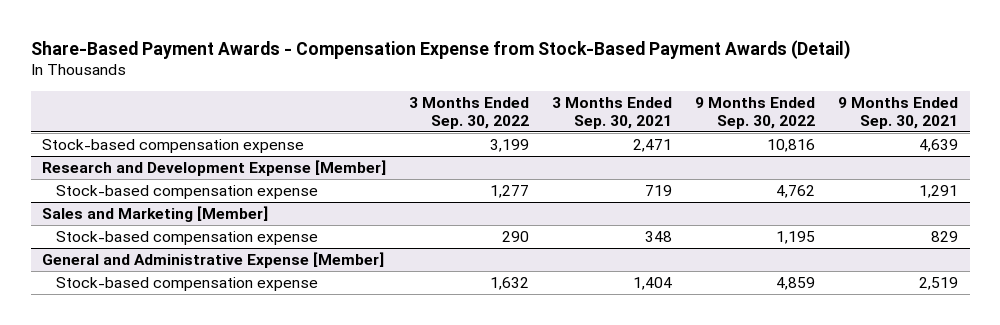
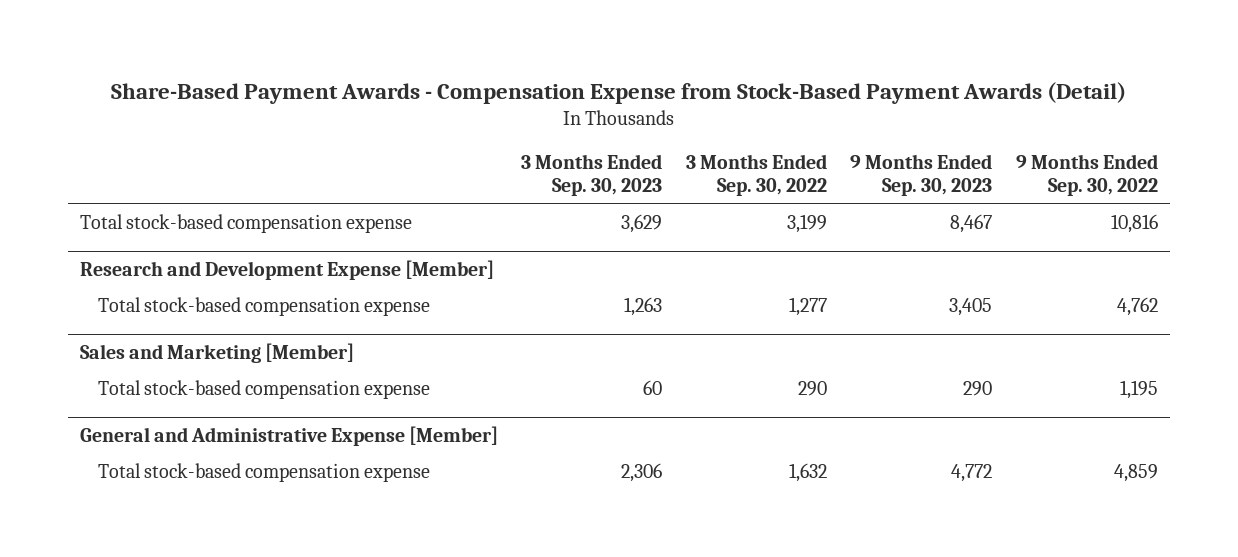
[552,96,673,129] 3 Months Ended Sep. 30, 2021 -> none
[838,96,959,129] 9 Months Ended Sep. 30, 2021 -> none
none -> [521,154,663,197] 3 Months Ended Sep. 30, 2023
none -> [850,154,993,197] 9 Months Ended Sep. 30, 2023
[42,138,305,153] Stock-based compensation expense -> [79,213,412,233] Total stock-based compensation expense
[56,184,319,199] Stock-based compensation expense -> [97,296,430,316] Total stock-based compensation expense
[56,230,319,245] Stock-based compensation expense -> [97,379,430,399] Total stock-based compensation expense
[56,276,319,291] Stock-based compensation expense -> [97,462,430,482] Total stock-based compensation expense

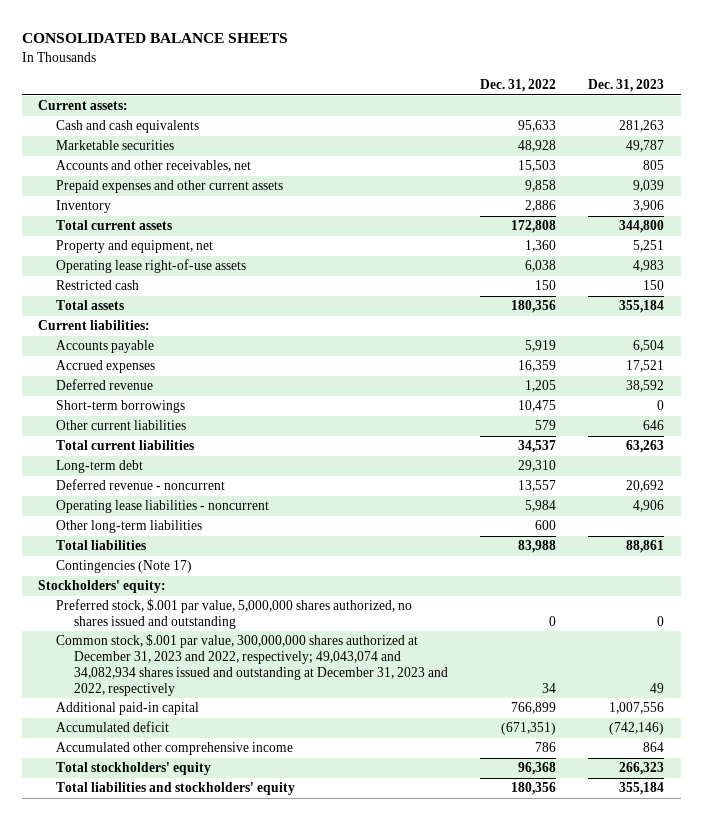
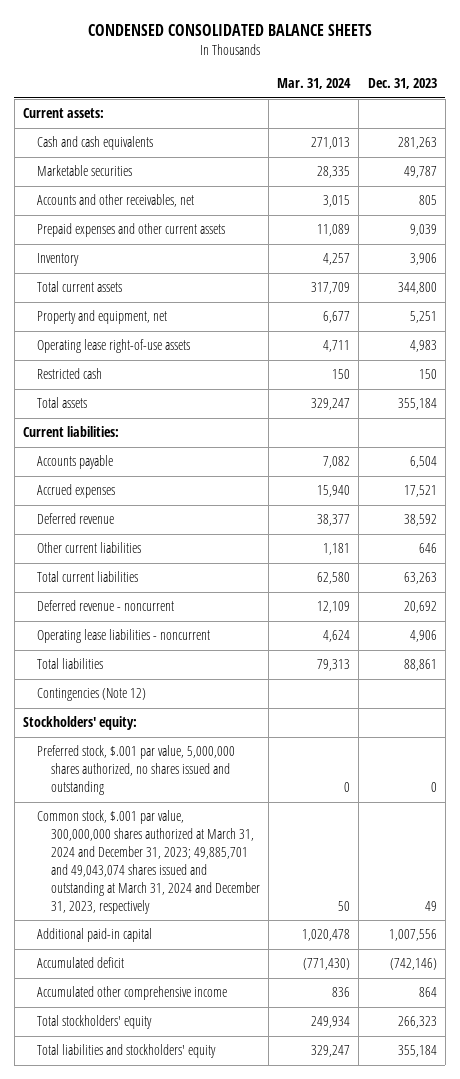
[21,33,288,44] CONSOLIDATED BALANCE SHEETS -> [87,24,372,37] CONDENSED CONSOLIDATED BALANCE SHEETS
[479,79,556,93] Dec. 31, 2022 -> none
none -> [277,78,352,90] Mar. 31, 2024
[55,400,185,414] Short-term borrowings -> none
[55,460,143,474] Long-term debt -> none
[55,520,202,534] Other long-term liabilities -> none
[55,560,192,574] Contingencies (Note 17) -> [36,688,146,702] Contingencies (Note 12)
[55,634,448,696] Common stock, $.001 par value, 300,000,000 shares authorized at December 31, 2023 and 2022, respectively; 49,043,074 and 34,082,934 shares issued and outstanding at December 31, 2023 and 2022, respectively -> [36,810,260,914] Common stock, $.001 par value, 300,000,000 shares authorized at March 31, 2024 and December 31, 2023; 49,885,701 and 49,043,074 shares issued and outstanding at March 31, 2024 and December 31, 2023, respectively

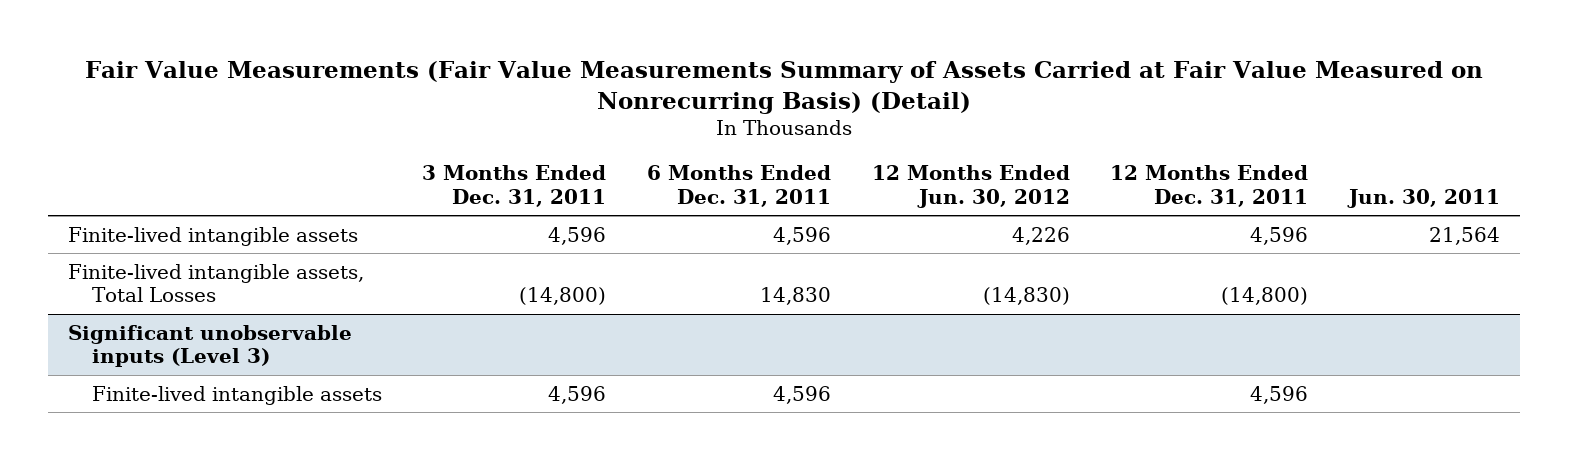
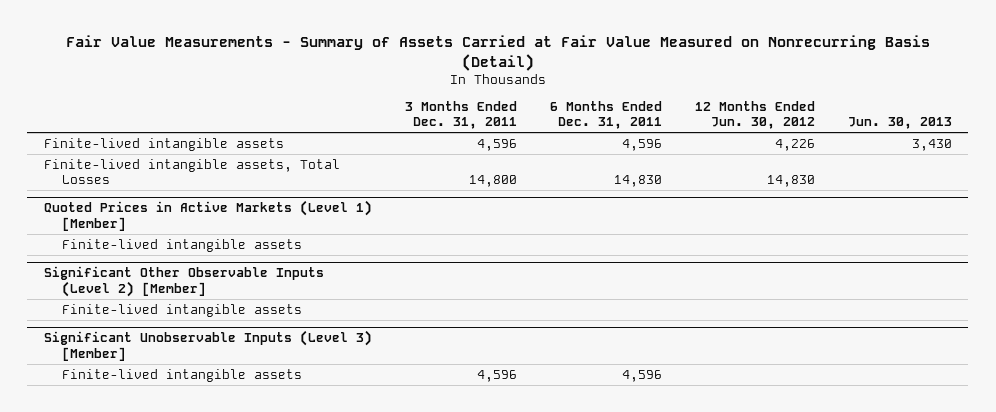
[85,61,1484,114] Fair Value Measurements (Fair Value Measurements Summary of Assets Carried at Fair Value Measured on Nonrecurring Basis) (Detail) -> [65,35,930,71] Fair Value Measurements - Summary of Assets Carried at Fair Value Measured on Nonrecurring Basis (Detail)
[1110,164,1309,207] 12 Months Ended Dec. 31, 2011 -> none
[1347,188,1501,208] Jun. 30, 2011 -> none
none -> [847,117,952,130] Jun. 30, 2013
[519,287,607,306] (14,800) -> [468,175,517,188] 14,800
[982,287,1070,306] (14,830) -> [766,175,815,188] 14,830
none -> [43,200,372,231] Quoted Prices in Active Markets (Level 1) [Member]
none -> [62,238,303,252] Finite-lived intangible assets
none -> [43,266,324,297] Significant Other Observable Inputs (Level 2) [Member]
none -> [62,303,303,317] Finite-lived intangible assets
[68,324,353,368] Significant unobservable inputs (Level 3) -> [43,330,372,361] Significant Unobservable Inputs (Level 3) [Member]

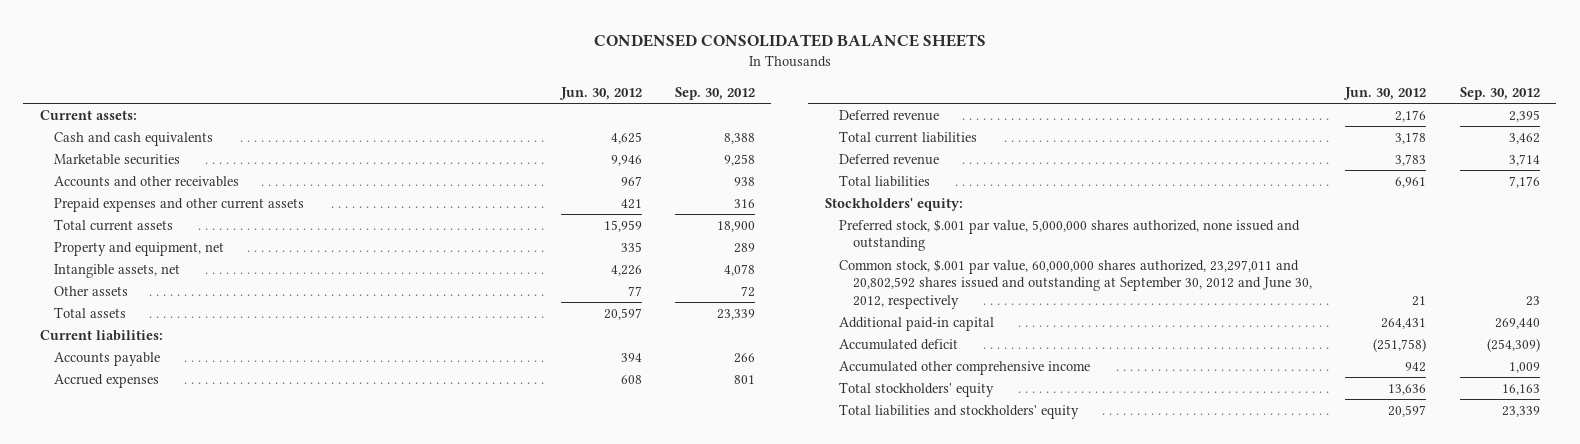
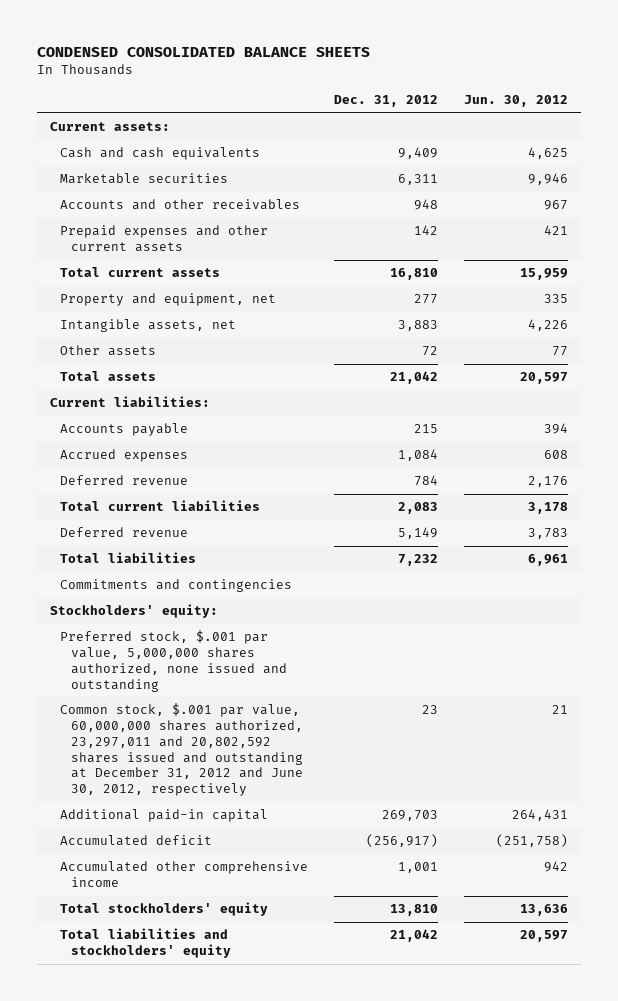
[674,86,755,100] Sep. 30, 2012 -> none
none -> [334,95,439,108] Dec. 31, 2012
none -> [60,579,293,593] Commitments and contingencies
[838,258,1313,309] Common stock, $.001 par value, 60,000,000 shares authorized, 23,297,011 and 20,802,592 shares issued and outstanding at September 30, 2012 and June 30, 2012, respectively -> [60,703,303,797] Common stock, $.001 par value, 60,000,000 shares authorized, 23,297,011 and 20,802,592 shares issued and outstanding at December 31, 2012 and June 30, 2012, respectively

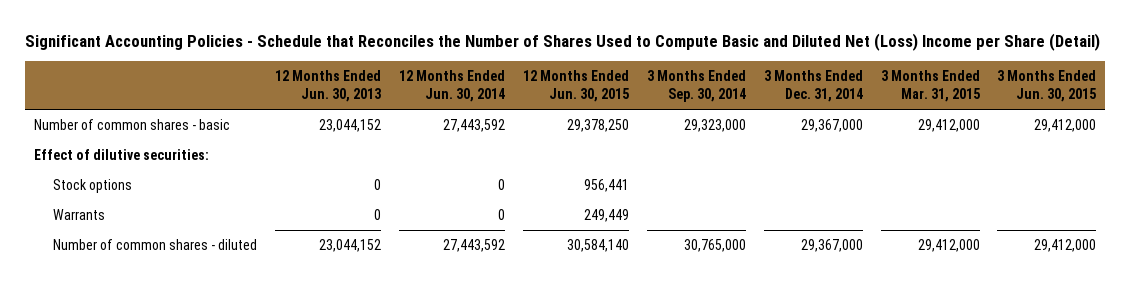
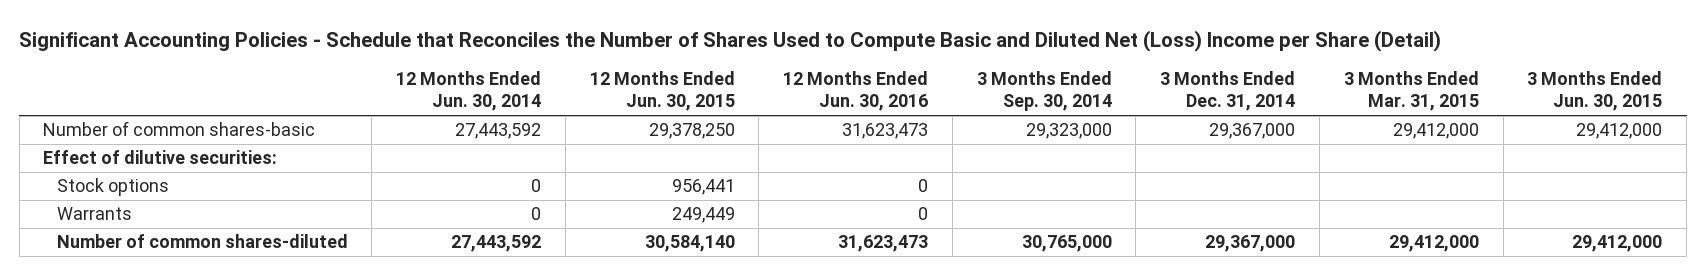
[274,69,381,103] 12 Months Ended Jun. 30, 2013 -> none
none -> [783,71,929,112] 12 Months Ended Jun. 30, 2016
[33,118,230,130] Number of common shares - basic -> [43,121,316,137] Number of common shares-basic
[52,238,257,250] Number of common shares - diluted -> [56,234,348,249] Number of common shares-diluted

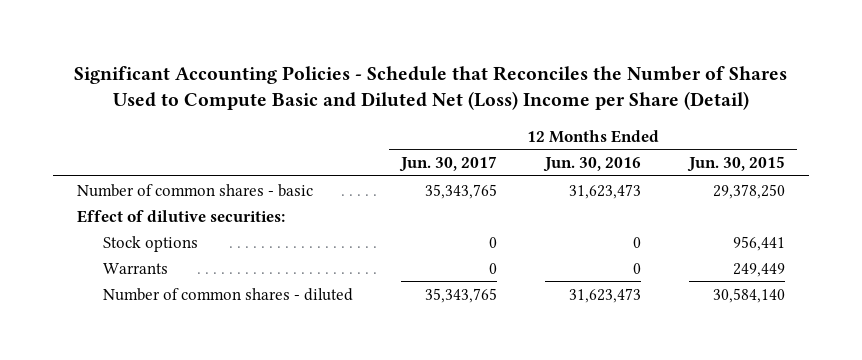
[396,71,542,112] 12 Months Ended Jun. 30, 2014 -> none
[976,71,1112,112] 3 Months Ended Sep. 30, 2014 -> none
[1160,71,1296,112] 3 Months Ended Dec. 31, 2014 -> none
[1343,71,1479,112] 3 Months Ended Mar. 31, 2015 -> none
[1527,71,1663,112] 3 Months Ended Jun. 30, 2015 -> none
none -> [399,156,498,173] Jun. 30, 2017
[43,121,316,137] Number of common shares-basic -> [76,183,313,197] Number of common shares - basic
[56,234,348,249] Number of common shares-diluted -> [103,287,354,301] Number of common shares - diluted

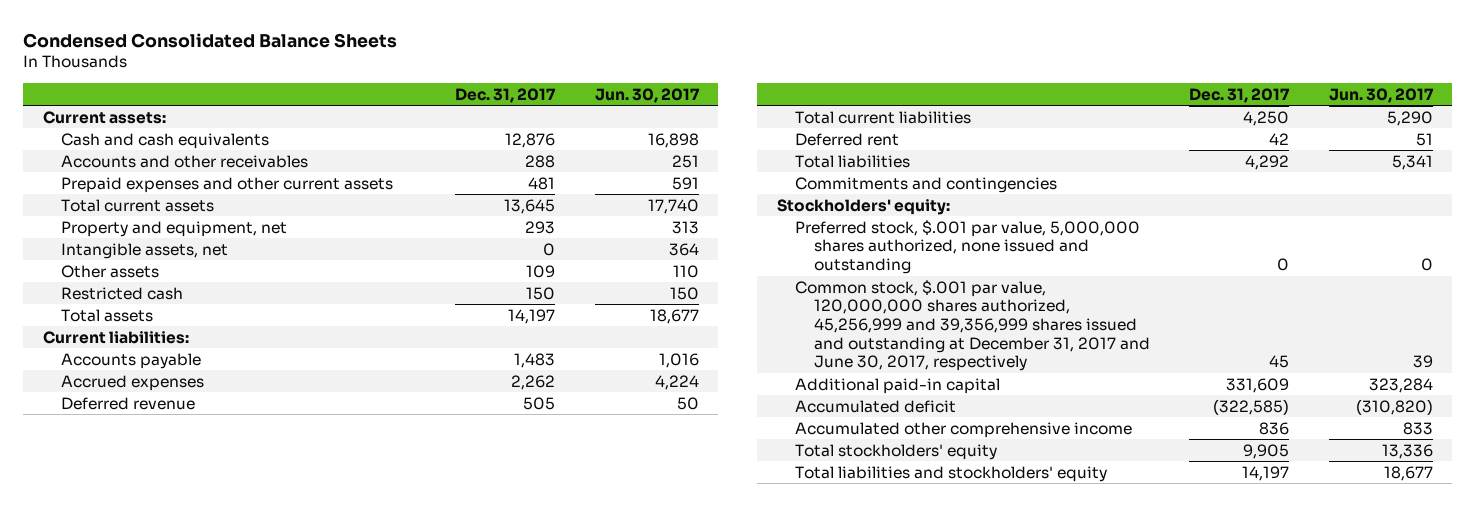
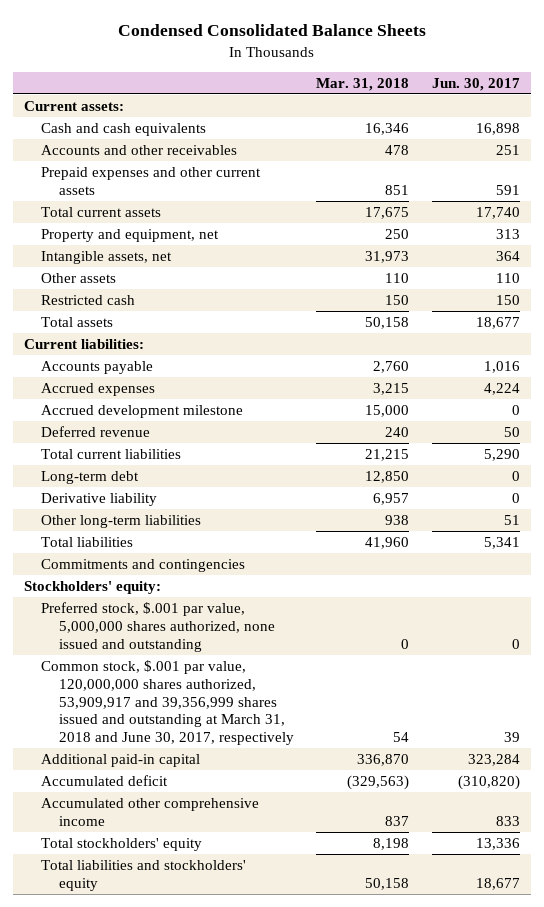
[455,87,557,103] Dec. 31, 2017 -> none
none -> [316,77,410,91] Mar. 31, 2018
none -> [41,404,244,418] Accrued development milestone
[795,132,900,146] Deferred rent -> none
none -> [41,470,140,484] Long-term debt
none -> [41,492,158,506] Derivative liability
none -> [41,514,202,528] Other long-term liabilities
[795,279,1150,372] Common stock, $.001 par value, 120,000,000 shares authorized, 45,256,999 and 39,356,999 shares issued and outstanding at December 31, 2017 and June 30, 2017, respectively -> [41,659,294,746] Common stock, $.001 par value, 120,000,000 shares authorized, 53,909,917 and 39,356,999 shares issued and outstanding at March 31, 2018 and June 30, 2017, respectively

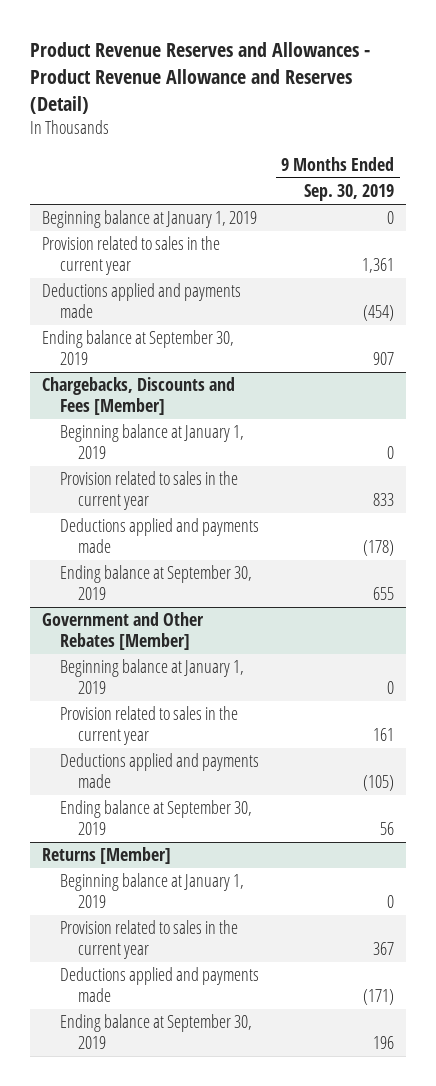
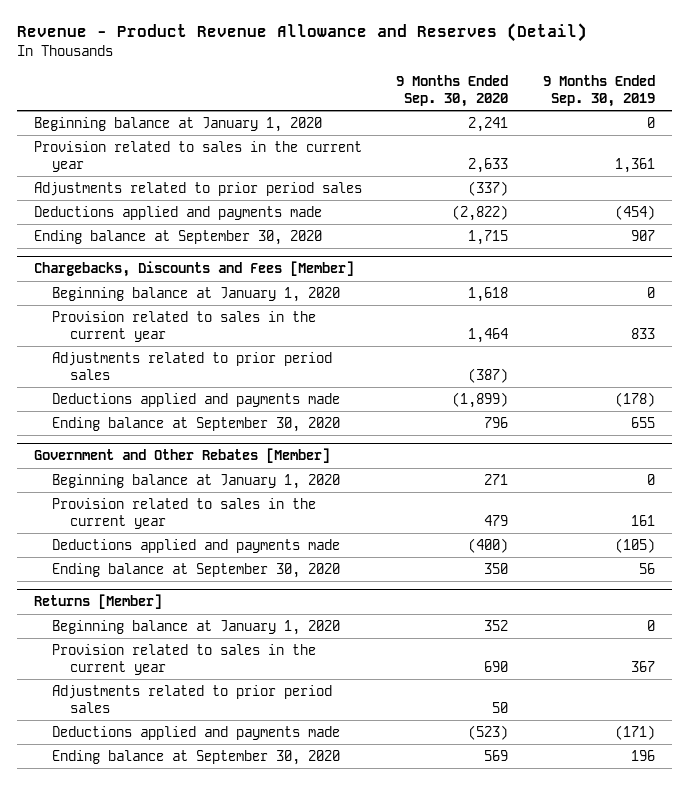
[30,42,371,114] Product Revenue Reserves and Allowances - Product Revenue Allowance and Reserves (Detail) -> [16,23,587,43] Revenue - Product Revenue Allowance and Reserves (Detail)
none -> [396,74,509,107] 9 Months Ended Sep. 30, 2020
[41,210,257,229] Beginning balance at January 1, 2019 -> [33,116,322,132] Beginning balance at January 1, 2020
none -> [33,181,362,196] Adjustments related to prior period sales
[41,330,234,366] Ending balance at September 30, 2019 -> [33,229,322,245] Ending balance at September 30, 2020
[59,424,244,460] Beginning balance at January 1, 2019 -> [51,286,340,302] Beginning balance at January 1, 2020
none -> [51,351,332,380] Adjustments related to prior period sales
[59,565,252,601] Ending balance at September 30, 2019 -> [51,416,340,432] Ending balance at September 30, 2020
[59,659,244,695] Beginning balance at January 1, 2019 -> [51,473,340,489] Beginning balance at January 1, 2020
[59,800,252,836] Ending balance at September 30, 2019 -> [51,562,340,578] Ending balance at September 30, 2020
[59,873,244,909] Beginning balance at January 1, 2019 -> [51,619,340,635] Beginning balance at January 1, 2020
none -> [51,684,332,713] Adjustments related to prior period sales
[59,1014,252,1050] Ending balance at September 30, 2019 -> [51,749,340,765] Ending balance at September 30, 2020

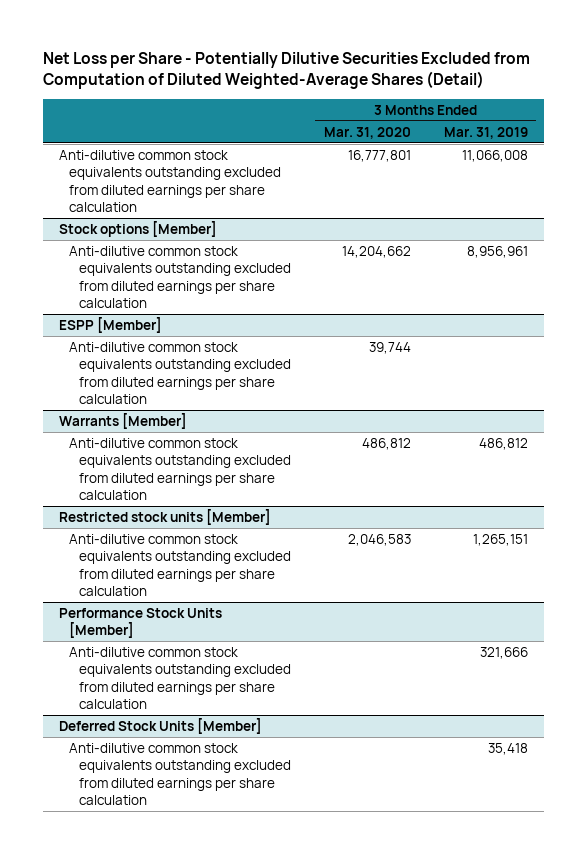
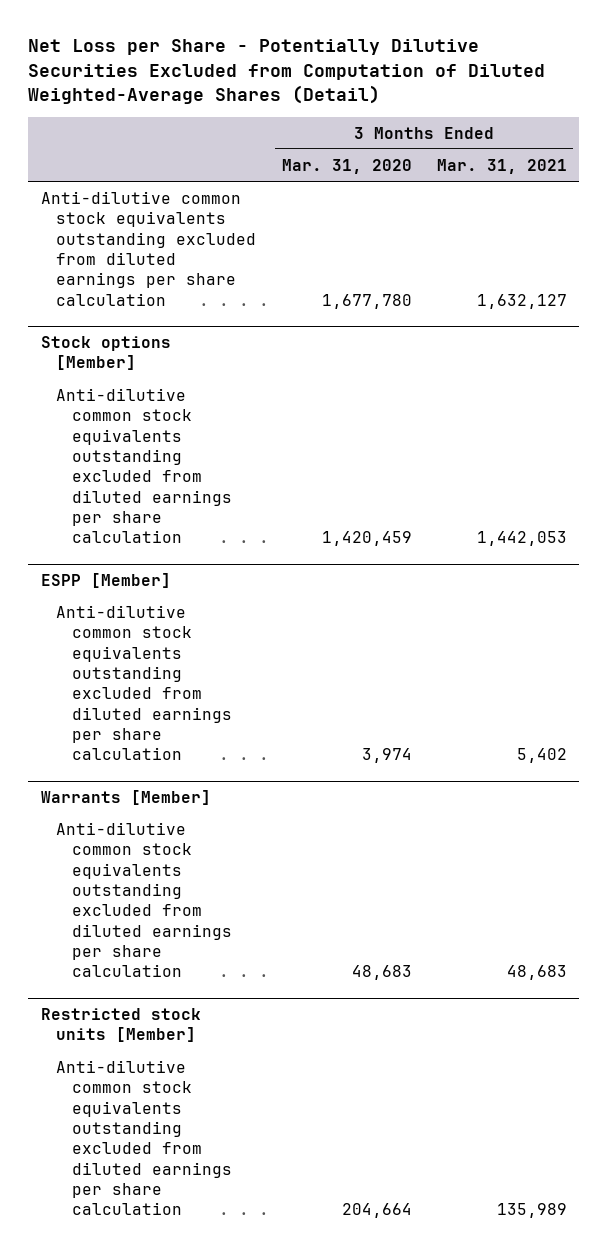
[443,126,528,139] Mar. 31, 2019 -> none
none -> [436,158,567,174] Mar. 31, 2021
[347,150,411,163] 16,777,801 -> [321,293,412,309] 1,677,780
[341,246,411,259] 14,204,662 -> [321,531,412,547] 1,420,459
[368,342,411,355] 39,744 -> [361,748,412,764] 3,974
[361,438,411,451] 486,812 -> [351,965,412,981] 48,683
[59,608,223,639] Performance Stock Units [Member] -> none
[69,647,291,710] Anti-dilutive common stock equivalents outstanding excluded from diluted earnings per share calculation -> none
[59,718,263,735] Deferred Stock Units [Member] -> none
[69,743,291,806] Anti-dilutive common stock equivalents outstanding excluded from diluted earnings per share calculation -> none
[347,534,411,547] 2,046,583 -> [341,1203,412,1219] 204,664

